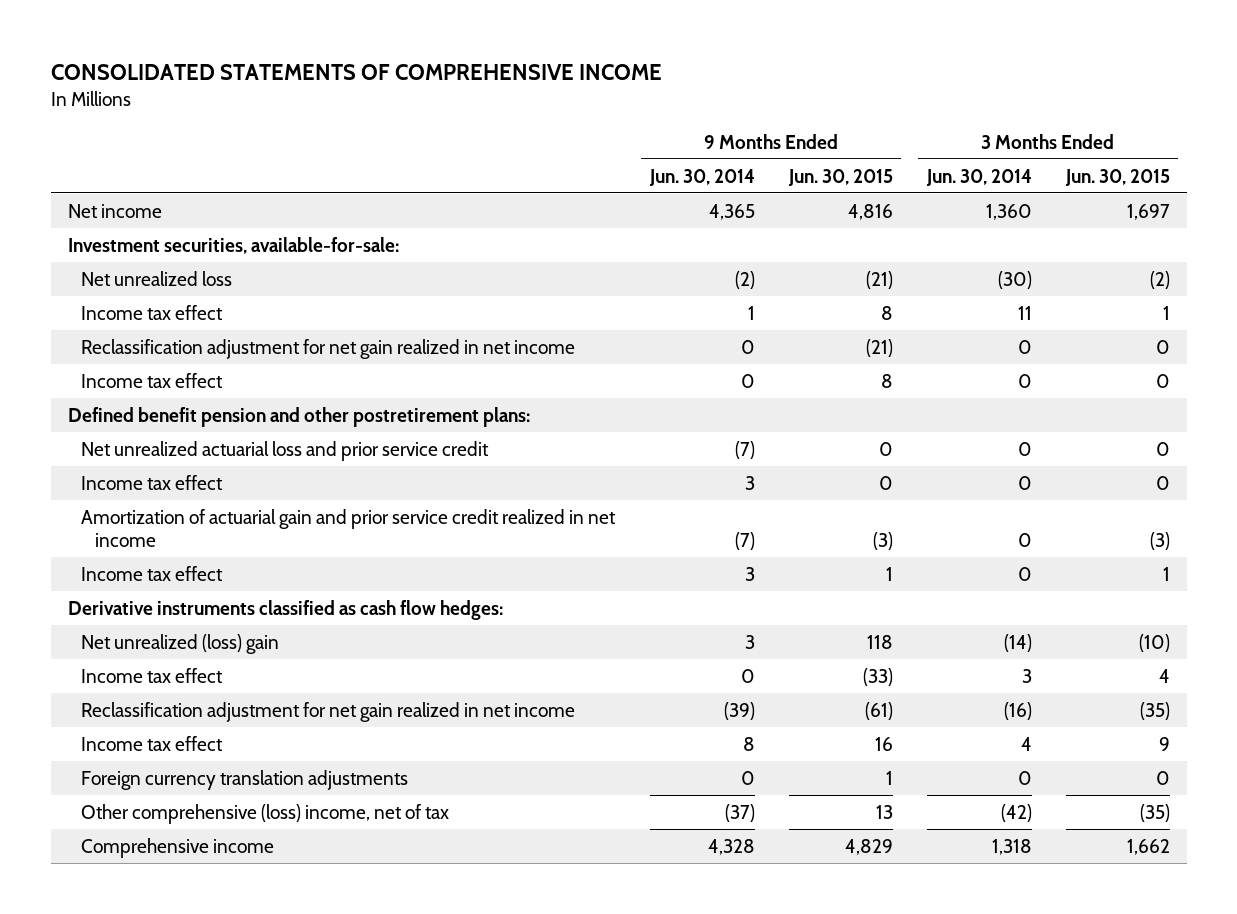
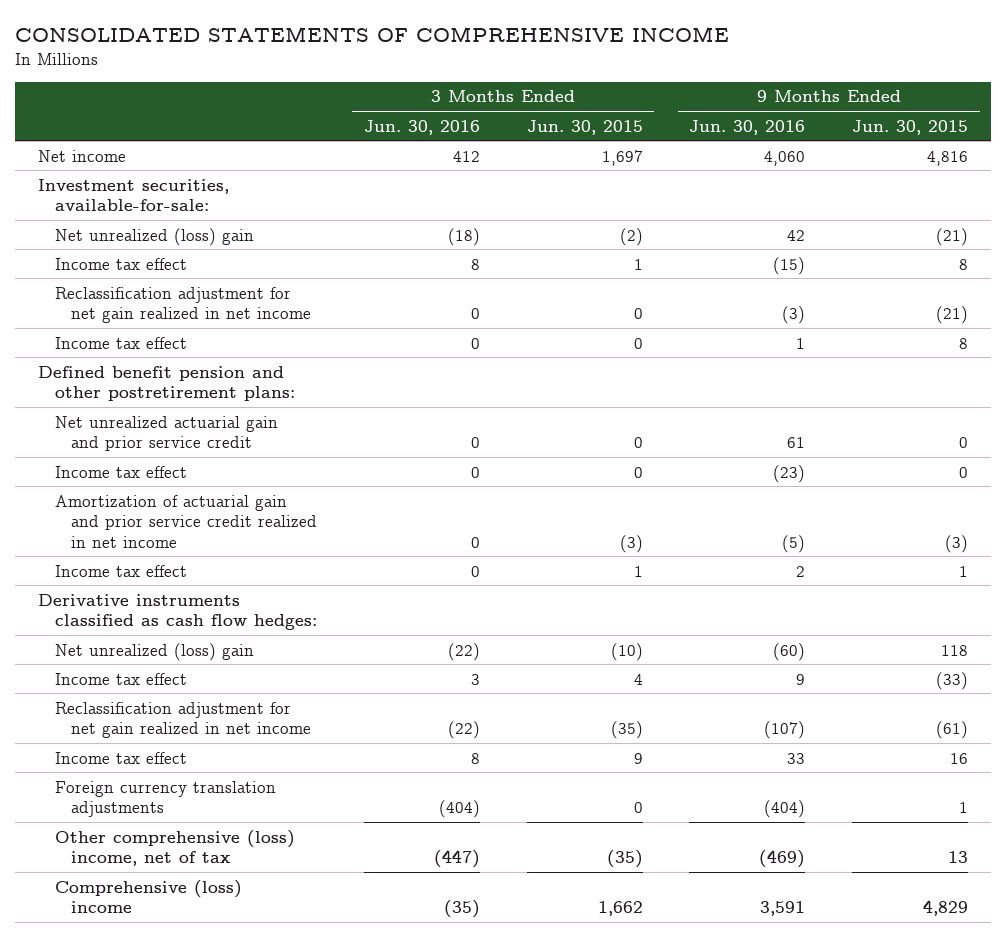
[648,168,755,186] Jun. 30, 2014 -> none
[925,168,1032,186] Jun. 30, 2014 -> none
none -> [364,119,481,135] Jun. 30, 2016
none -> [689,119,806,135] Jun. 30, 2016
[81,270,233,286] Net unrealized loss -> [54,227,254,246] Net unrealized (loss) gain
[81,440,490,461] Net unrealized actuarial loss and prior service credit -> [54,415,278,452] Net unrealized actuarial gain and prior service credit
[81,837,275,858] Comprehensive income -> [54,879,242,914] Comprehensive (loss) income

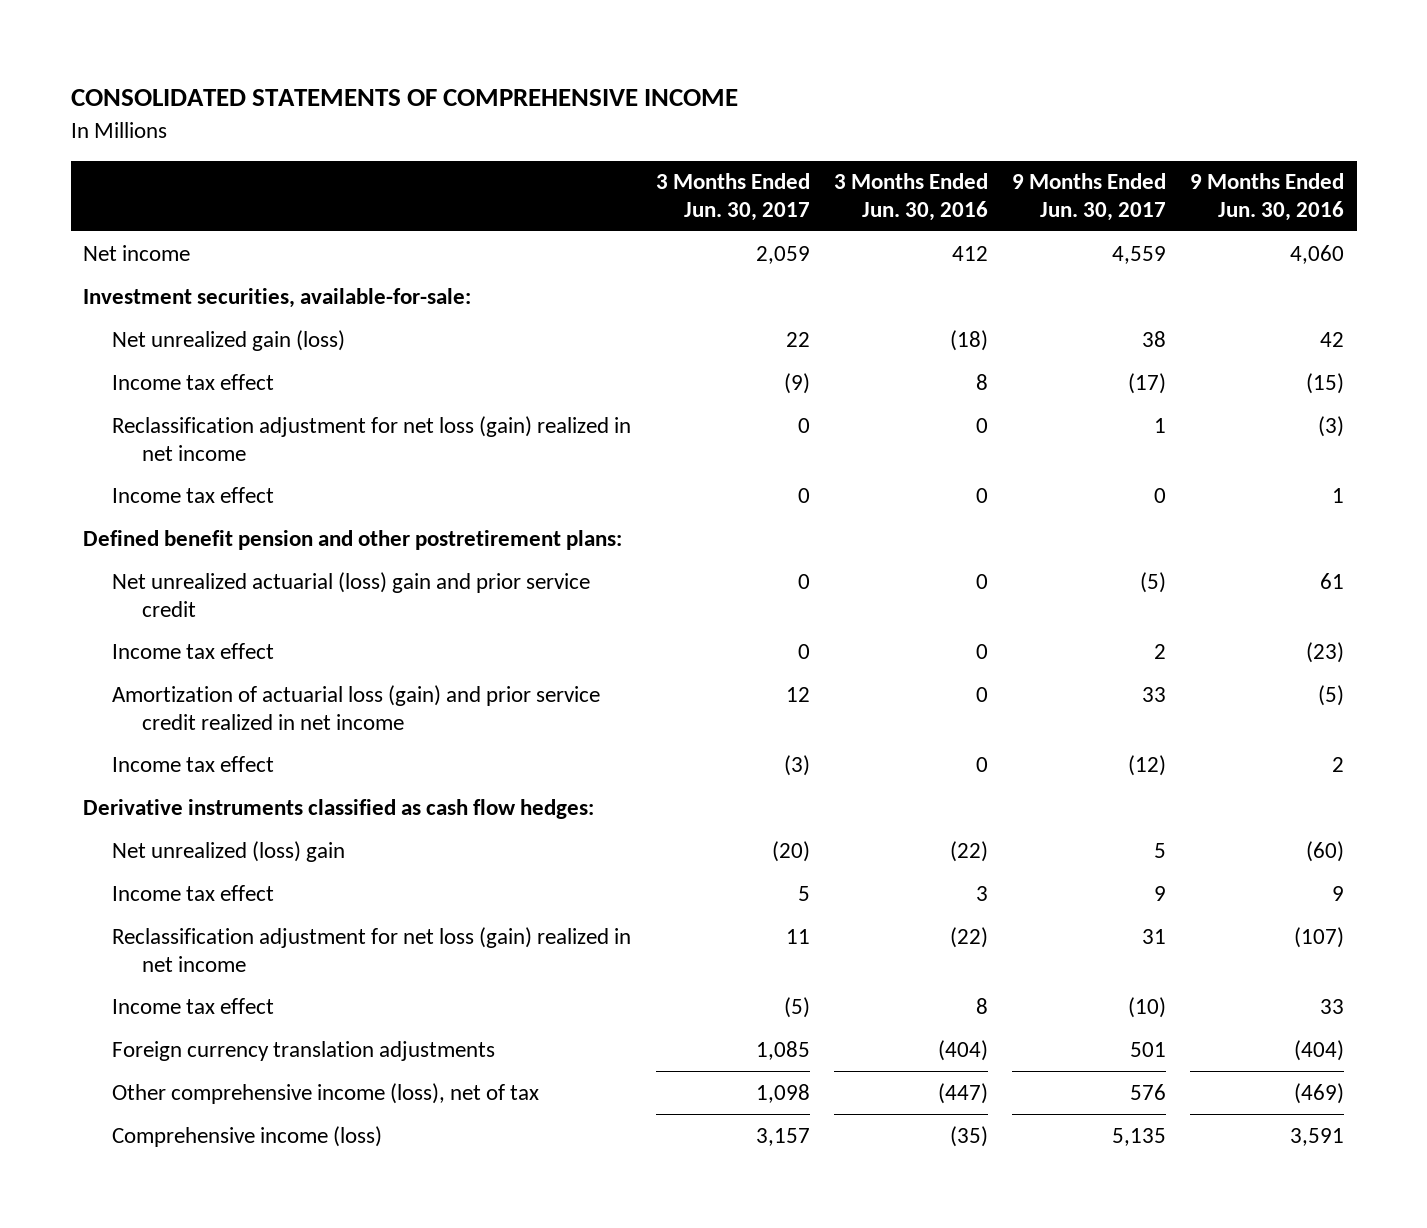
[526,119,643,135] Jun. 30, 2015 -> none
[852,119,969,135] Jun. 30, 2015 -> none
none -> [655,173,810,222] 3 Months Ended Jun. 30, 2017
none -> [1012,173,1167,222] 9 Months Ended Jun. 30, 2017
[54,227,254,246] Net unrealized (loss) gain -> [112,329,346,351] Net unrealized gain (loss)
[54,286,312,324] Reclassification adjustment for net gain realized in net income -> [112,415,632,461] Reclassification adjustment for net loss (gain) realized in net income
[54,415,278,452] Net unrealized actuarial gain and prior service credit -> [112,571,591,617] Net unrealized actuarial (loss) gain and prior service credit
[54,494,318,548] Amortization of actuarial gain and prior service credit realized in net income -> [112,684,601,730] Amortization of actuarial loss (gain) and prior service credit realized in net income
[54,701,312,739] Reclassification adjustment for net gain realized in net income -> [112,926,632,972] Reclassification adjustment for net loss (gain) realized in net income
[54,829,295,867] Other comprehensive (loss) income, net of tax -> [112,1082,540,1104] Other comprehensive income (loss), net of tax
[54,879,242,914] Comprehensive (loss) income -> [112,1125,383,1147] Comprehensive income (loss)

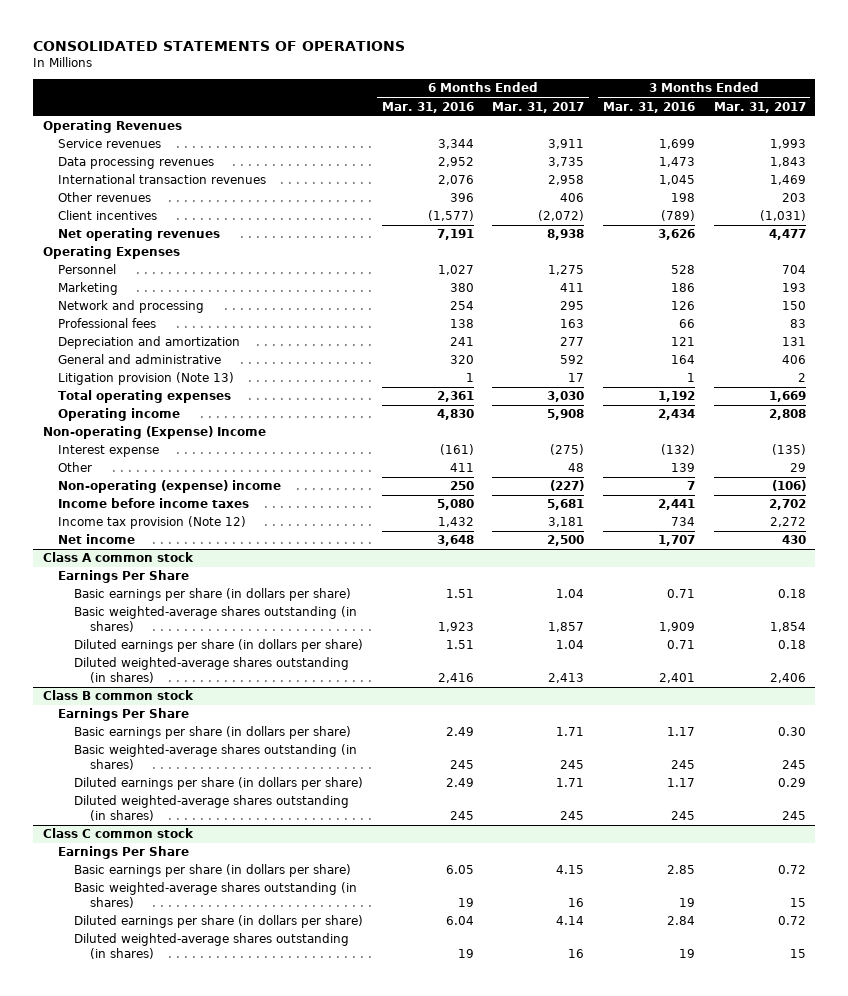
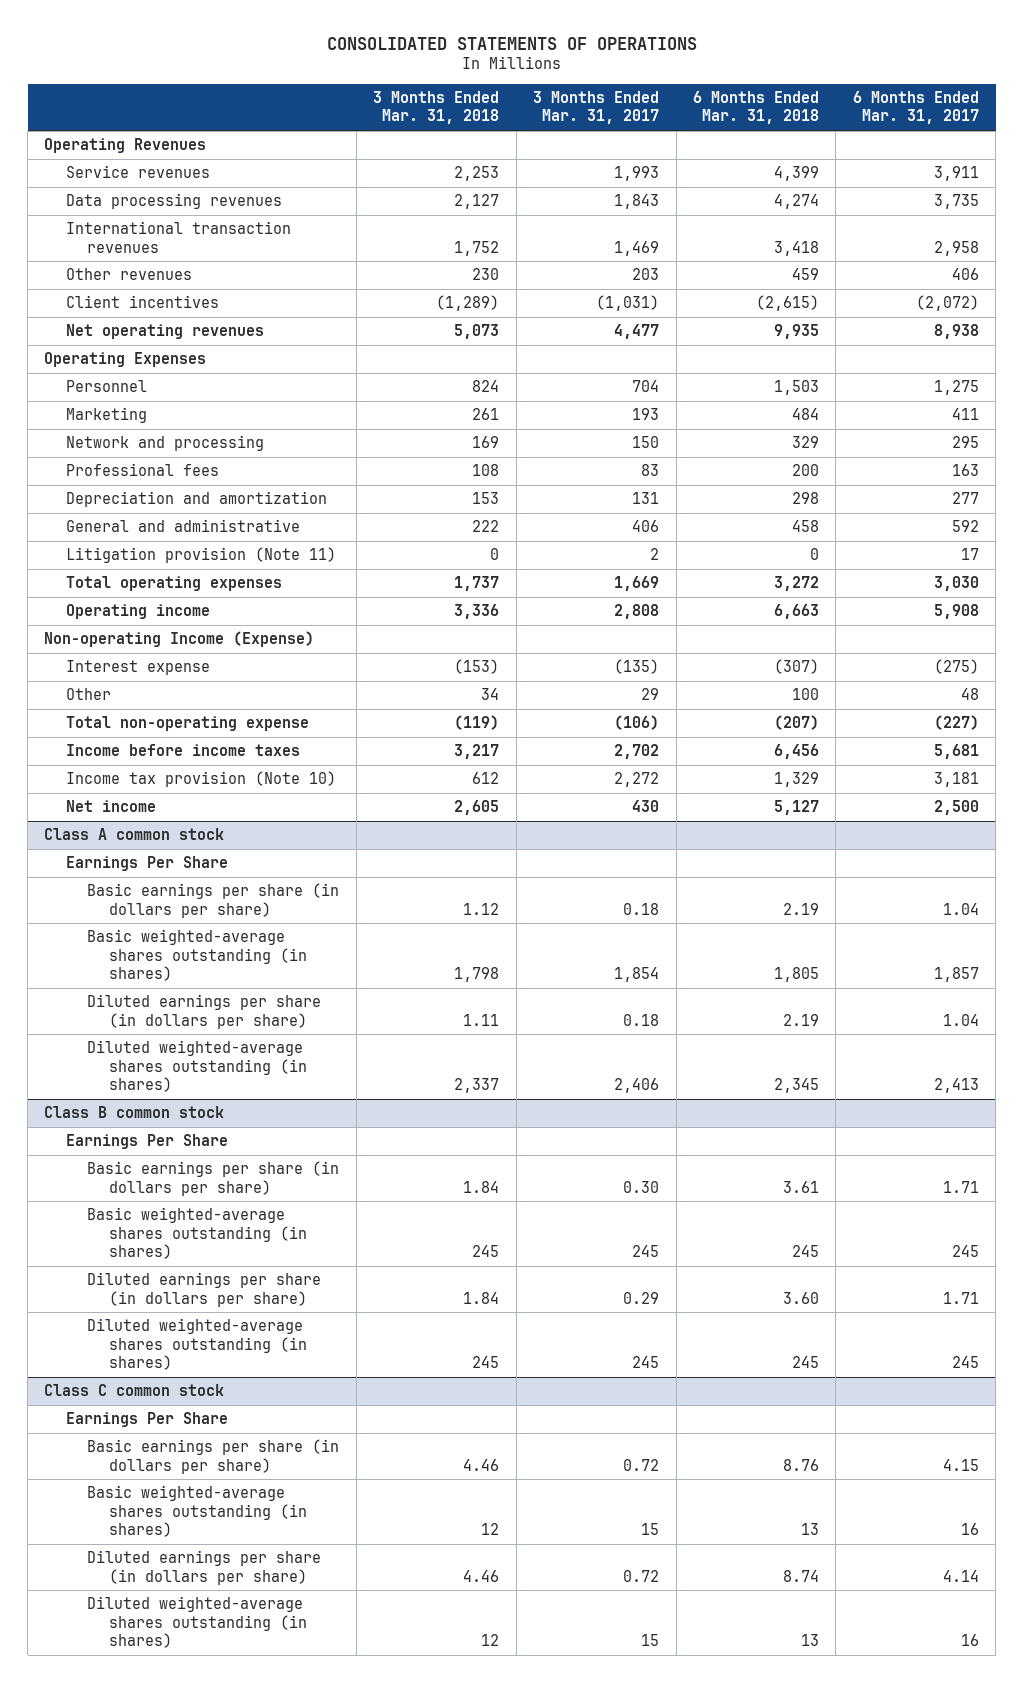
[381,101,474,113] Mar. 31, 2016 -> none
[602,101,695,113] Mar. 31, 2016 -> none
none -> [373,90,500,125] 3 Months Ended Mar. 31, 2018
none -> [692,90,819,125] 6 Months Ended Mar. 31, 2018
[58,372,235,386] Litigation provision (Note 13) -> [65,547,336,564] Litigation provision (Note 11)
[42,426,266,440] Non-operating (Expense) Income -> [44,631,315,648] Non-operating Income (Expense)
[58,480,282,494] Non-operating (expense) income -> [65,716,309,732] Total non-operating expense
[58,516,247,530] Income tax provision (Note 12) -> [65,771,336,788] Income tax provision (Note 10)

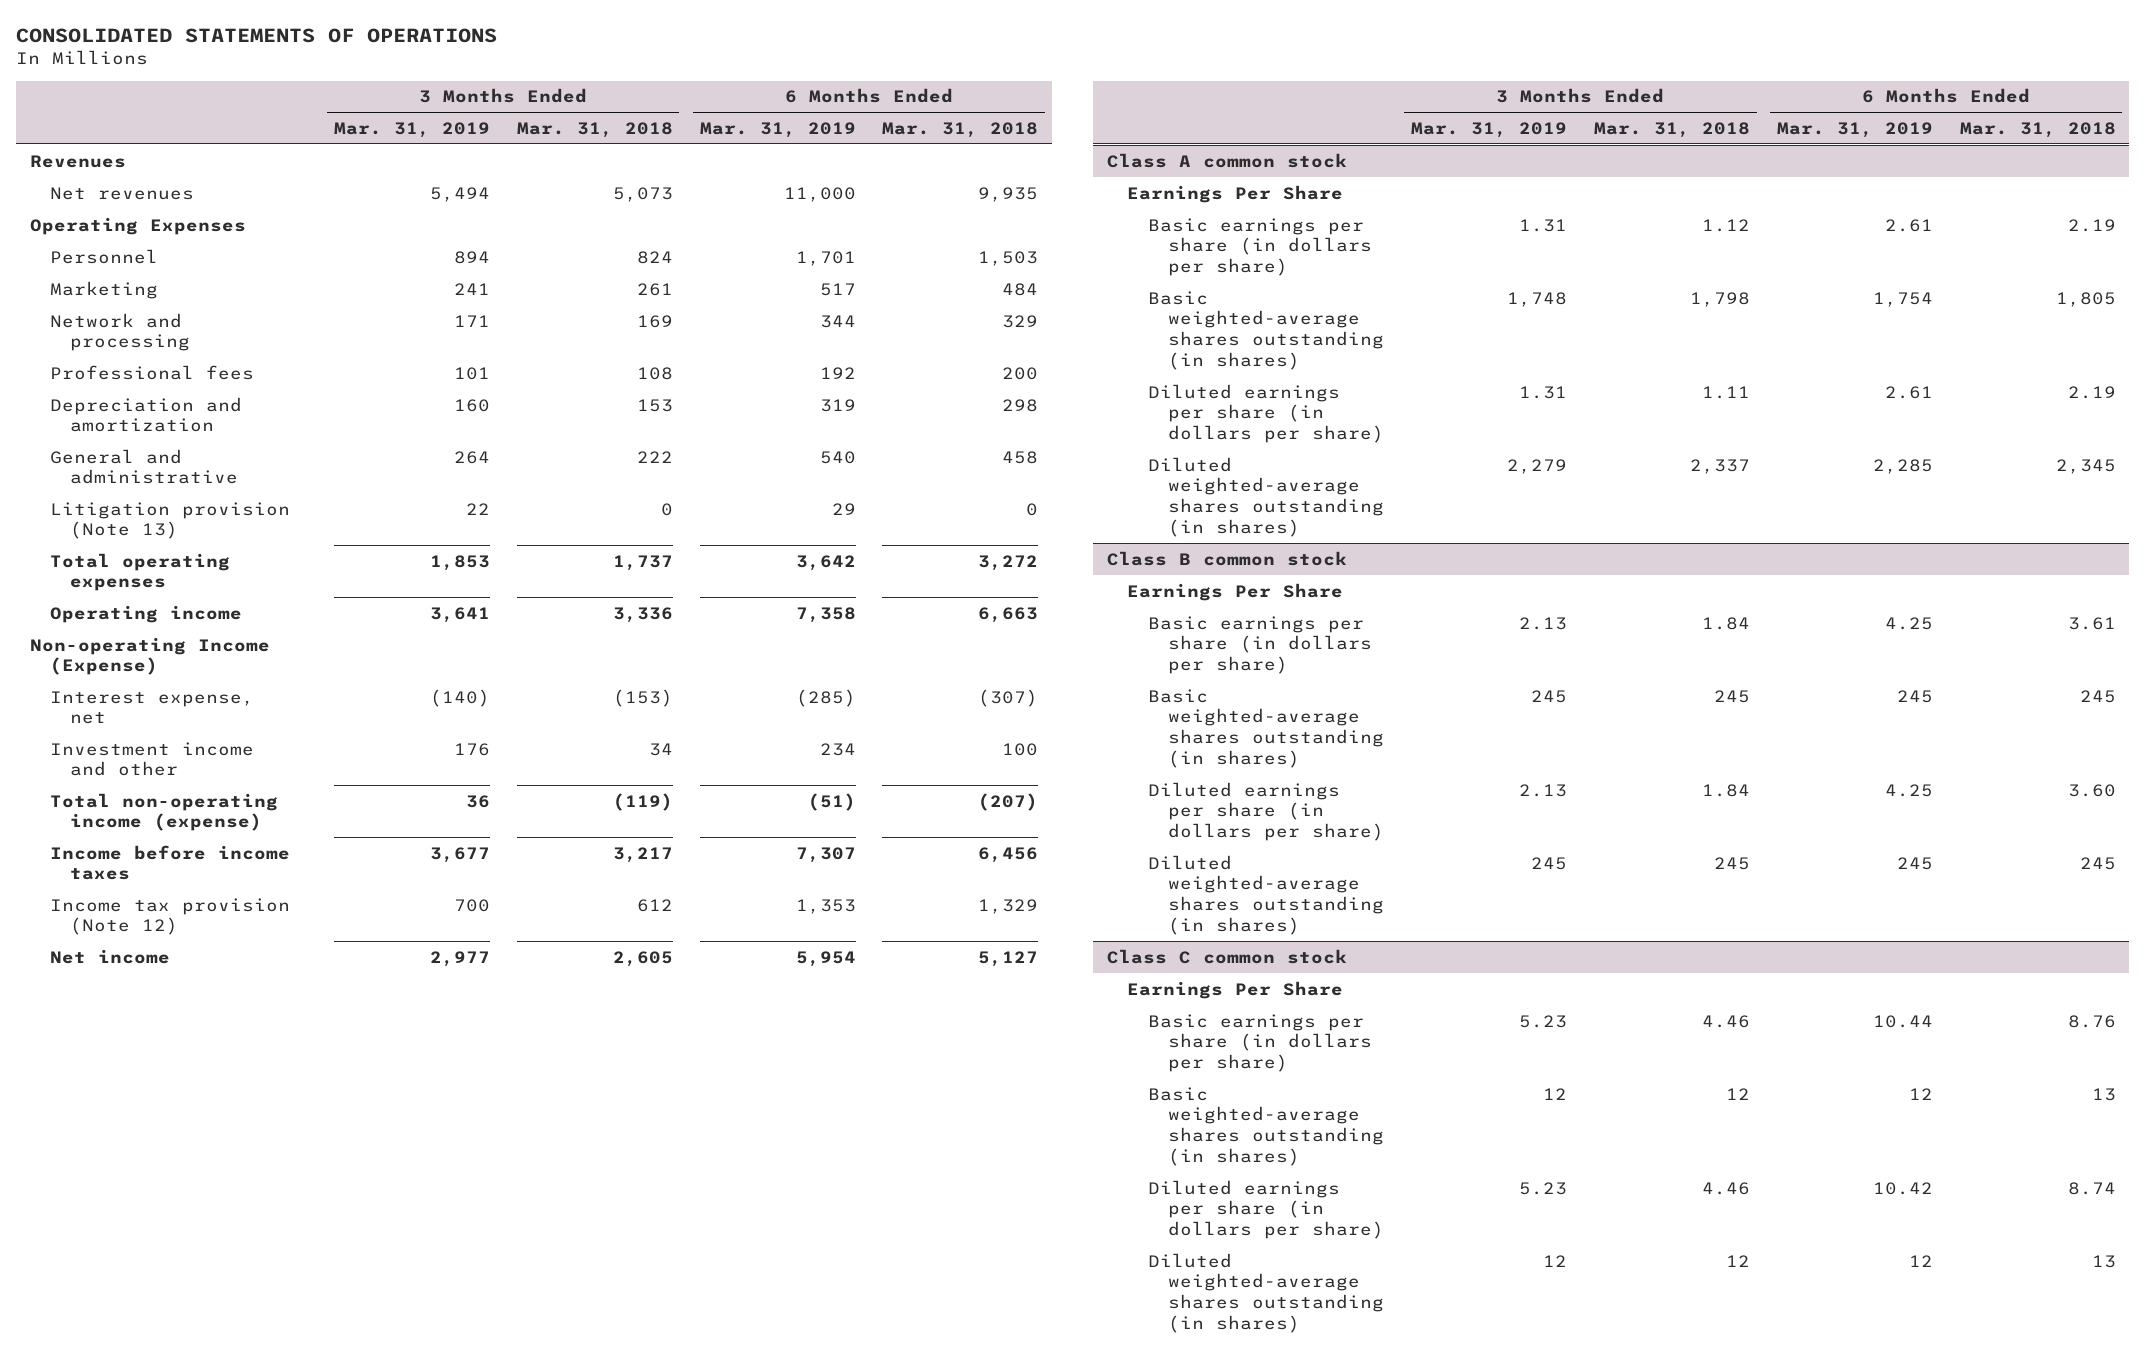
[533,90,660,125] 3 Months Ended Mar. 31, 2017 -> none
[852,90,979,125] 6 Months Ended Mar. 31, 2017 -> none
none -> [333,121,490,138] Mar. 31, 2019
none -> [699,121,856,138] Mar. 31, 2019
[65,165,210,179] Service revenues -> none
[65,193,282,210] Data processing revenues -> none
[65,221,291,253] International transaction revenues -> none
[65,268,192,281] Other revenues -> none
[65,295,219,309] Client incentives -> none
[44,138,207,154] Operating Revenues -> [29,154,126,168] Revenues
[65,324,264,340] Net operating revenues -> [49,186,194,200] Net revenues
[65,547,336,564] Litigation provision (Note 11) -> [49,501,290,540] Litigation provision (Note 13)
[65,660,210,676] Interest expense -> [49,690,254,725] Interest expense, net
[65,688,111,701] Other -> [49,741,254,777] Investment income and other
[65,716,309,732] Total non-operating expense -> [49,792,278,832] Total non-operating income (expense)
[65,771,336,788] Income tax provision (Note 10) -> [49,897,290,936] Income tax provision (Note 12)

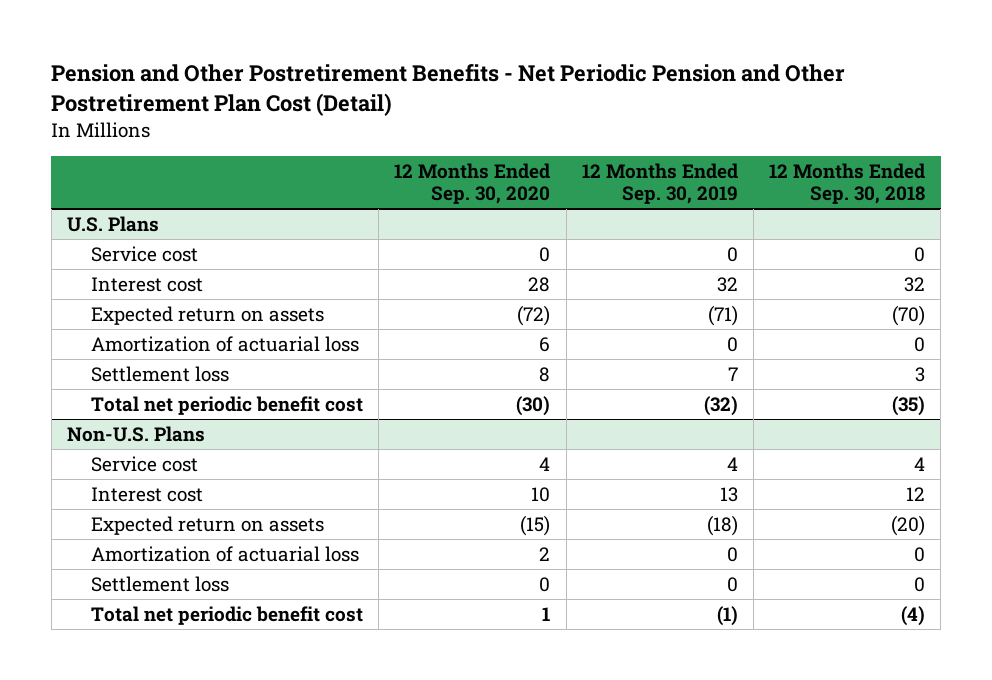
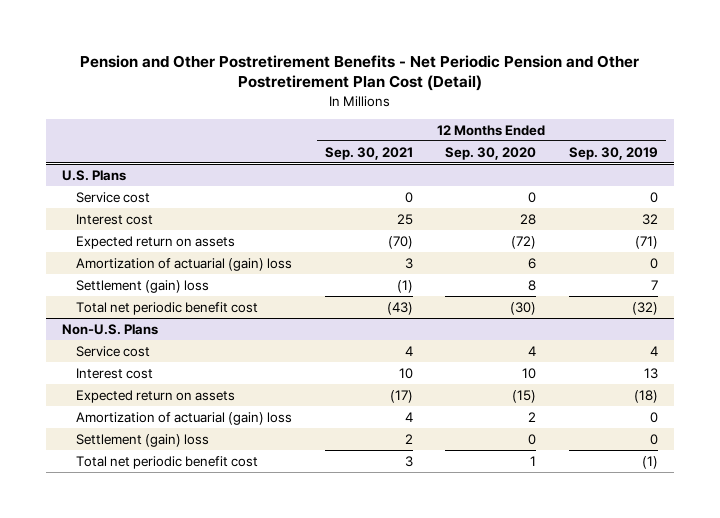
[769,162,926,205] 12 Months Ended Sep. 30, 2018 -> none
none -> [324,146,413,160] Sep. 30, 2021
[91,335,360,352] Amortization of actuarial loss -> [76,257,293,271] Amortization of actuarial (gain) loss
[91,365,230,382] Settlement loss -> [76,279,210,293] Settlement (gain) loss
[91,545,360,562] Amortization of actuarial loss -> [76,411,293,425] Amortization of actuarial (gain) loss
[91,575,230,592] Settlement loss -> [76,433,210,447] Settlement (gain) loss

